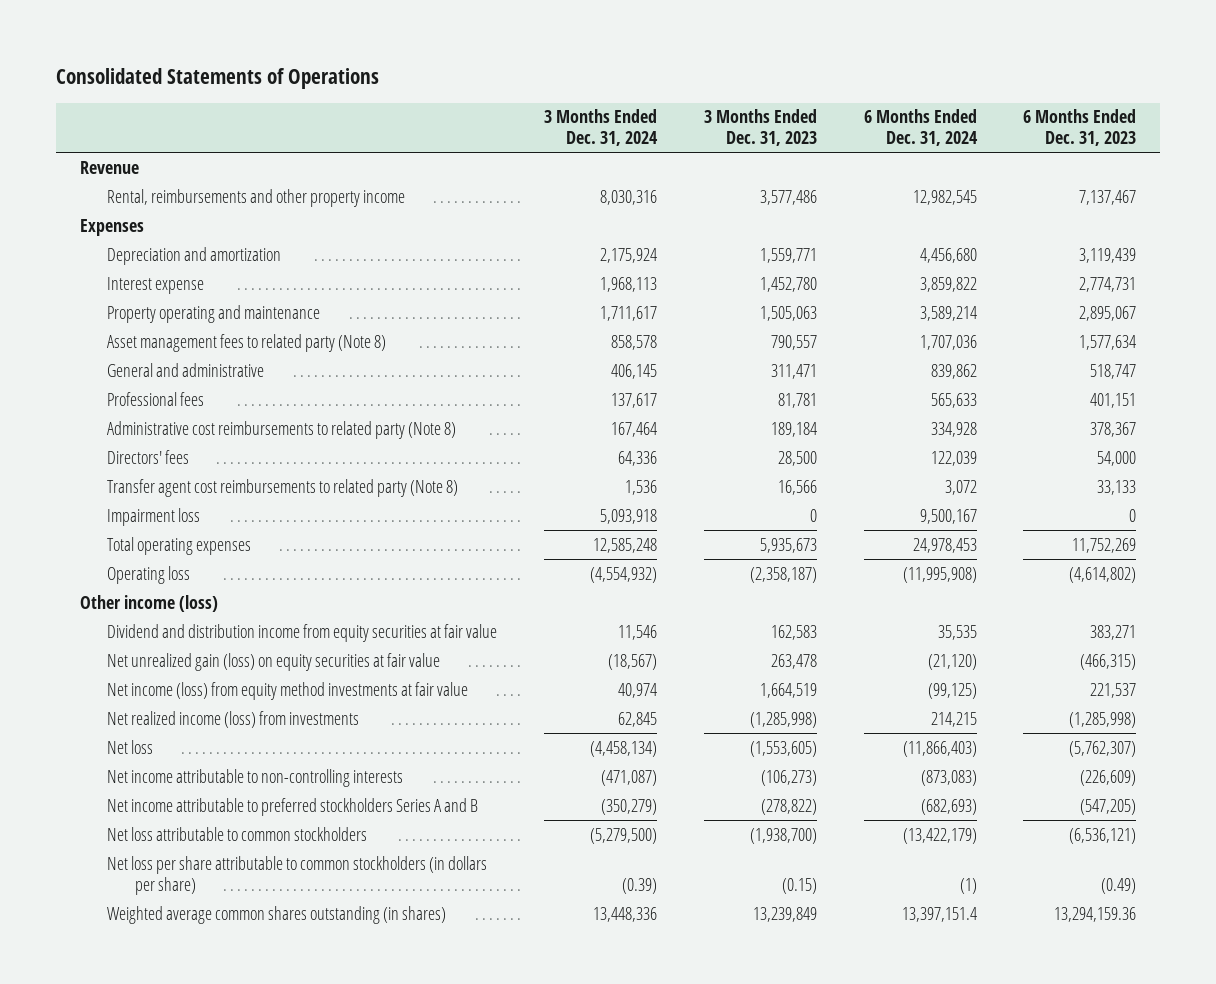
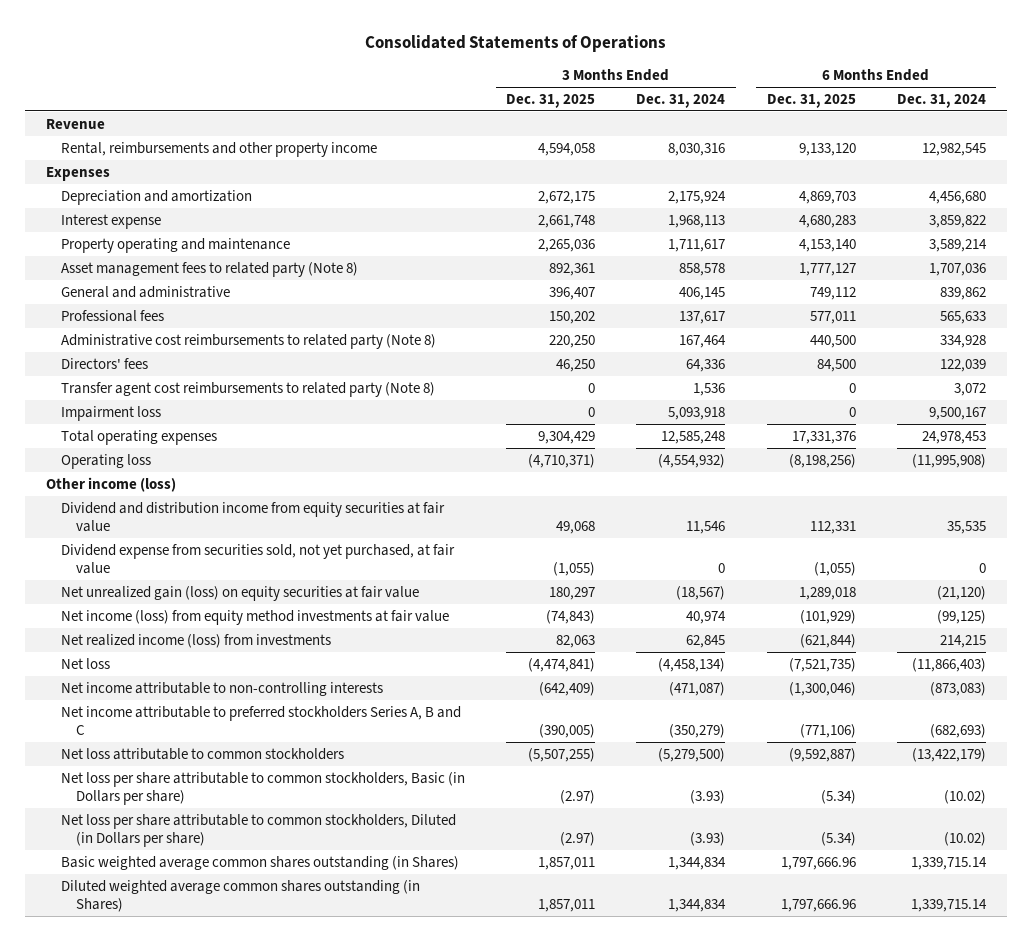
[703,109,817,147] 3 Months Ended Dec. 31, 2023 -> none
[1023,109,1137,147] 6 Months Ended Dec. 31, 2023 -> none
none -> [506,93,596,108] Dec. 31, 2025
none -> [766,93,856,108] Dec. 31, 2025
none -> [60,543,455,574] Dividend expense from securities sold, not yet purchased, at fair value
[107,797,479,816] Net income attributable to preferred stockholders Series A and B -> [60,705,461,735] Net income attributable to preferred stockholders Series A, B and C
[107,855,488,895] Net loss per share attributable to common stockholders (in dollars per share) -> [60,771,465,805] Net loss per share attributable to common stockholders, Basic (in Dollars per share)
[622,877,658,894] (0.39) -> [690,789,726,804] (3.93)
[959,877,977,894] (1) -> [944,789,987,804] (10.02)
none -> [60,813,456,847] Net loss per share attributable to common stockholders, Diluted (in Dollars per share)
[107,905,447,924] Weighted average common shares outstanding (in shares) -> [60,855,459,870] Basic weighted average common shares outstanding (in Shares)
[593,906,658,922] 13,448,336 -> [668,856,727,870] 1,344,834
[901,906,977,922] 13,397,151.4 -> [911,856,988,870] 1,339,715.14
none -> [60,879,420,912] Diluted weighted average common shares outstanding (in Shares)

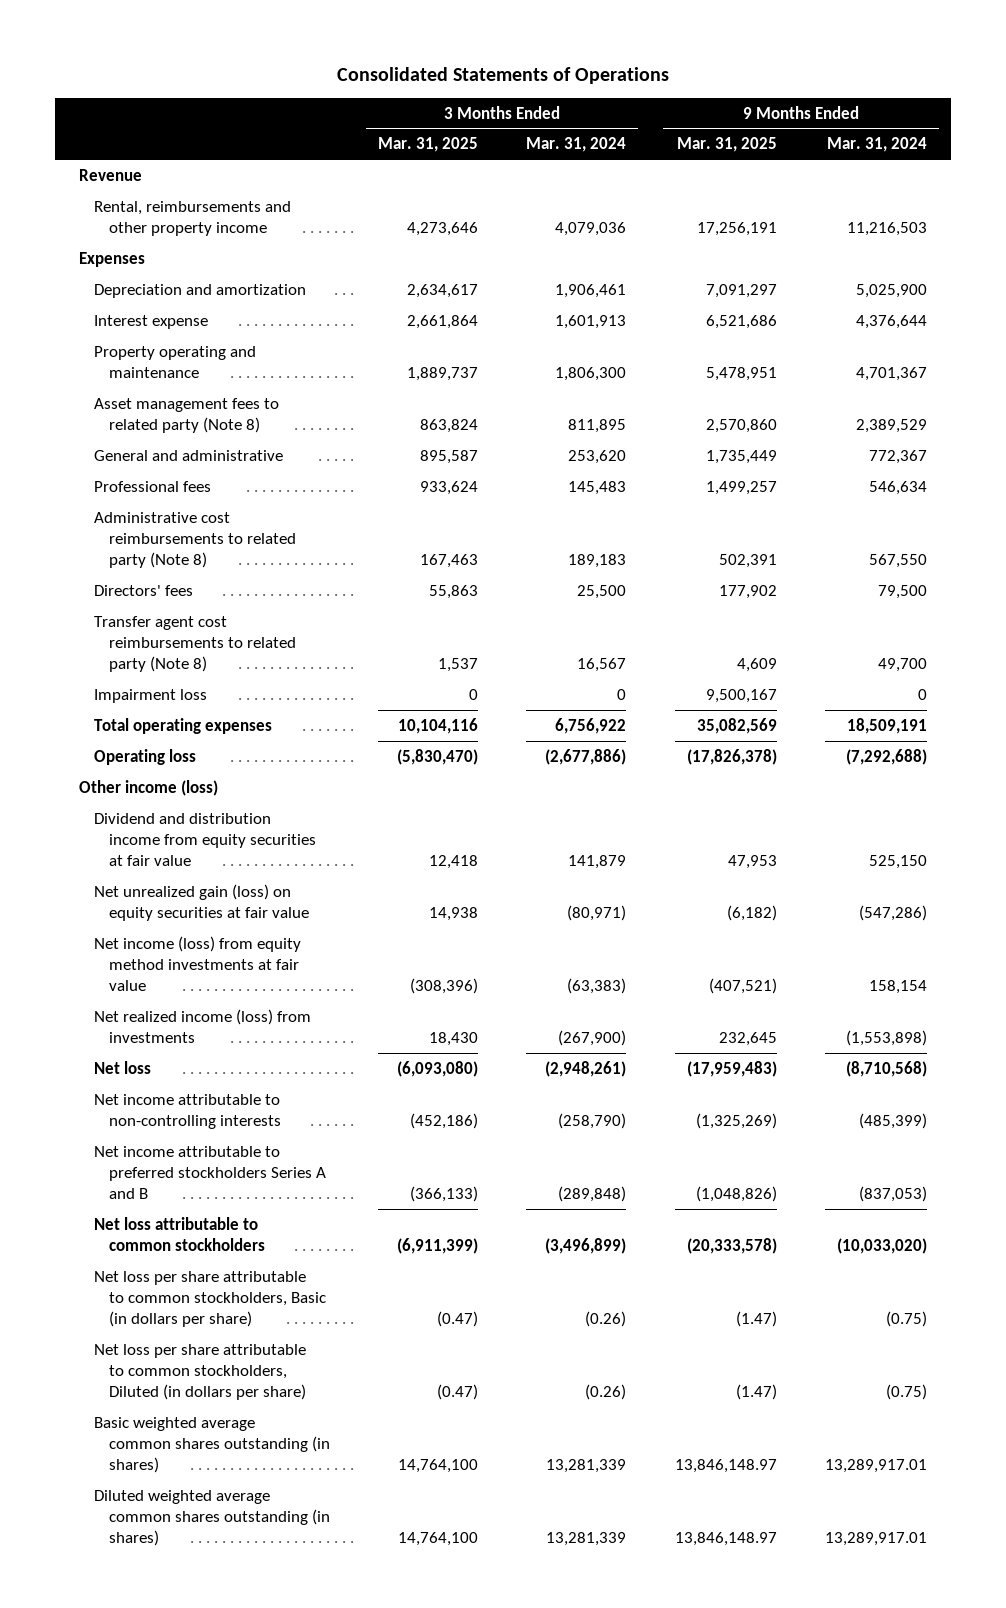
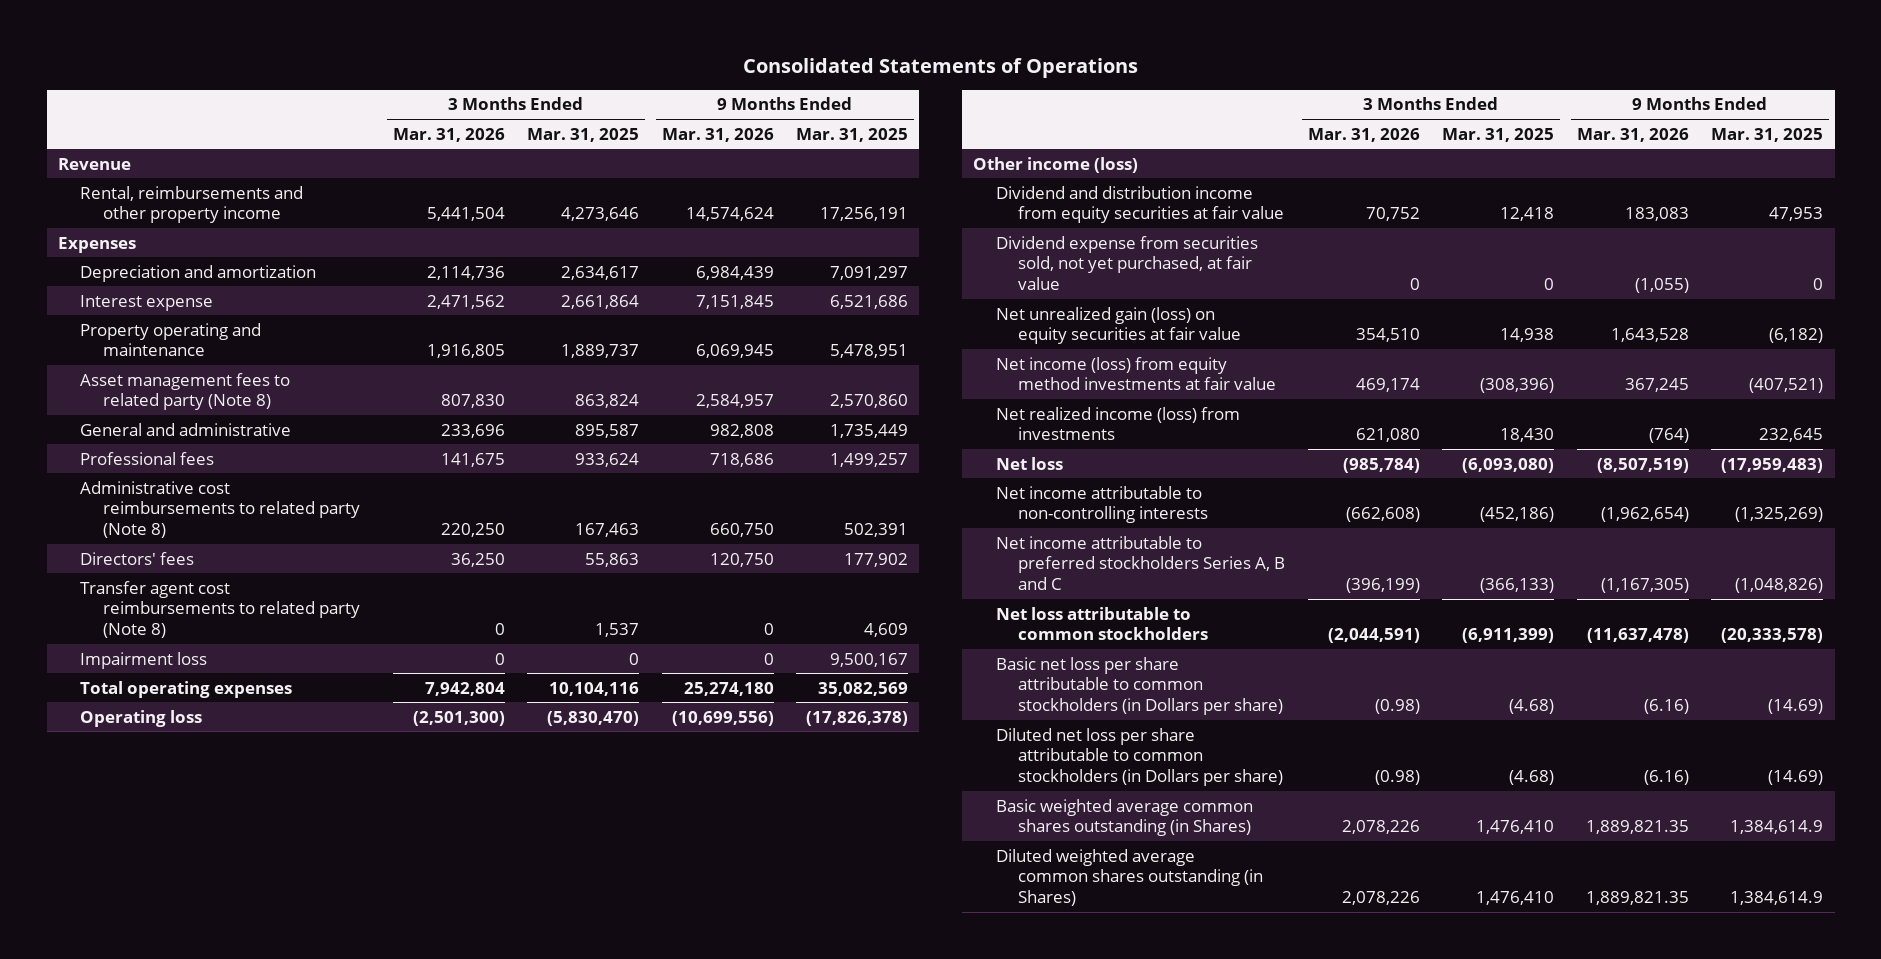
[526,137,627,153] Mar. 31, 2024 -> none
[826,137,927,153] Mar. 31, 2024 -> none
none -> [392,127,505,142] Mar. 31, 2026
none -> [661,127,774,142] Mar. 31, 2026
none -> [995,235,1258,290] Dividend expense from securities sold, not yet purchased, at fair value
[94,1145,327,1199] Net income attributable to preferred stockholders Series A and B -> [995,535,1286,590] Net income attributable to preferred stockholders Series A, B and C
[94,1270,327,1327] Net loss per share attributable to common stockholders, Basic (in dollars per share) -> [995,656,1284,715] Basic net loss per share attributable to common stockholders (in Dollars per share)
[437,1310,479,1327] (0.47) -> [1509,698,1555,714] (4.68)
[735,1310,777,1327] (1.47) -> [1768,698,1824,714] (14.69)
[94,1343,307,1400] Net loss per share attributable to common stockholders, Diluted (in dollars per share) -> [995,727,1284,786] Diluted net loss per share attributable to common stockholders (in Dollars per share)
[437,1383,479,1400] (0.47) -> [1509,769,1555,785] (4.68)
[735,1383,777,1400] (1.47) -> [1768,769,1824,785] (14.69)
[94,1416,331,1473] Basic weighted average common shares outstanding (in shares) -> [995,798,1253,837] Basic weighted average common shares outstanding (in Shares)
[398,1458,479,1473] 14,764,100 -> [1476,820,1555,835] 1,476,410
[674,1458,777,1473] 13,846,148.97 -> [1730,820,1824,835] 1,384,614.9
[94,1489,331,1546] Diluted weighted average common shares outstanding (in shares) -> [995,848,1264,906] Diluted weighted average common shares outstanding (in Shares)
[398,1531,479,1546] 14,764,100 -> [1476,890,1555,905] 1,476,410
[674,1531,777,1546] 13,846,148.97 -> [1730,890,1824,905] 1,384,614.9

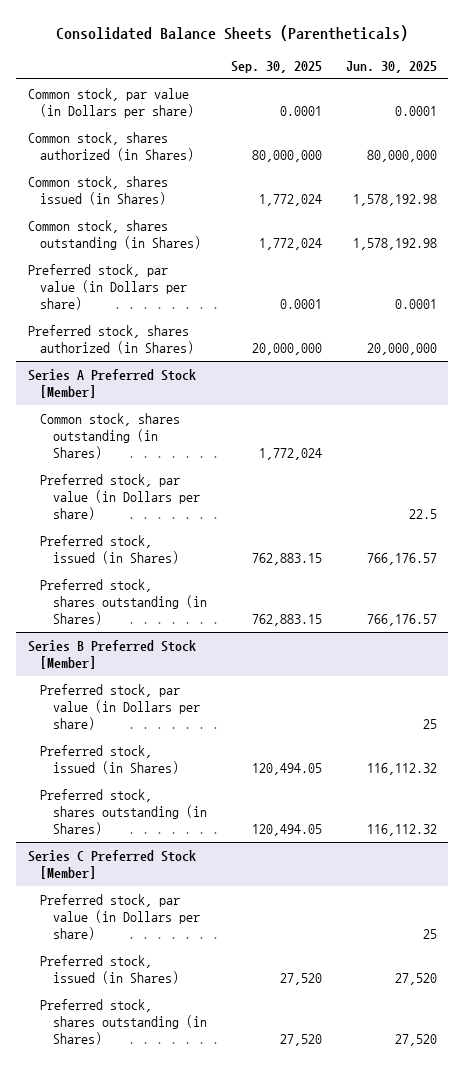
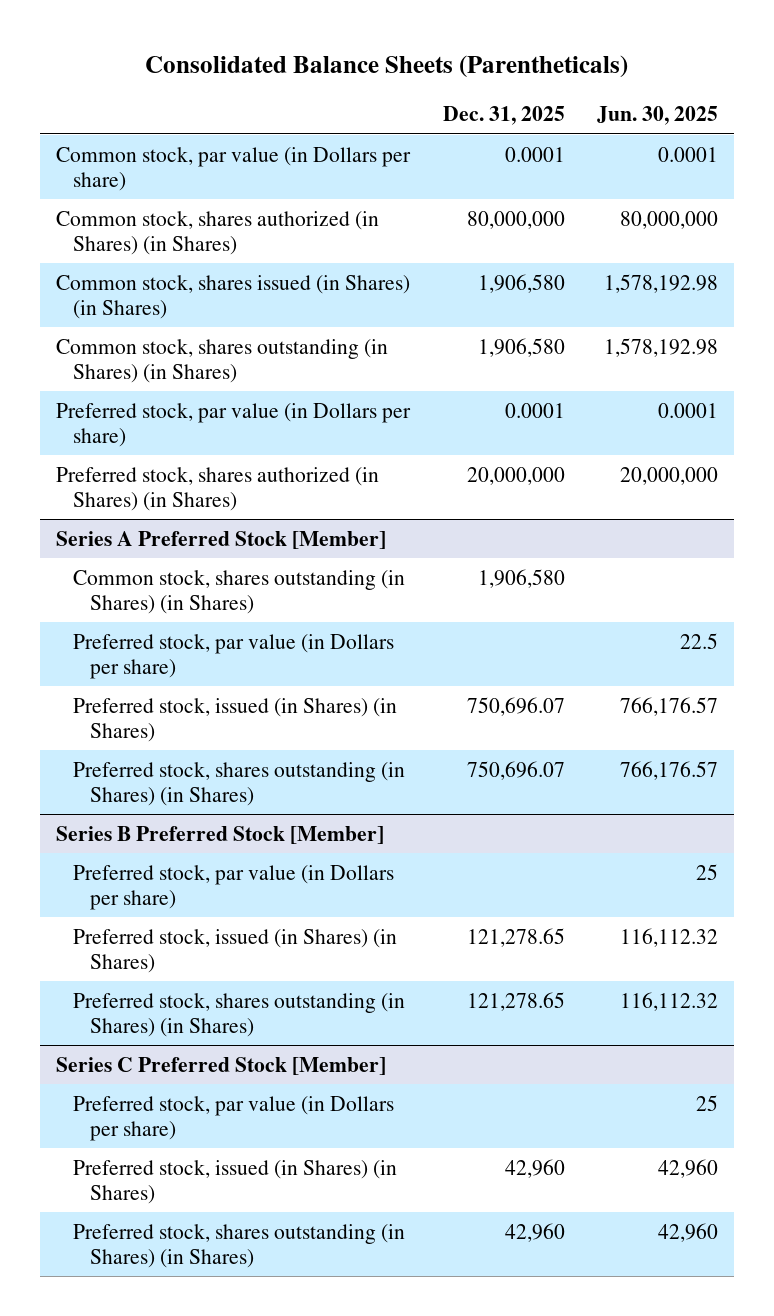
[230,60,322,73] Sep. 30, 2025 -> none
none -> [442,106,565,126] Dec. 31, 2025
[27,131,195,162] Common stock, shares authorized (in Shares) -> [55,210,379,255] Common stock, shares authorized (in Shares) (in Shares)
[27,175,168,206] Common stock, shares issued (in Shares) -> [55,274,410,319] Common stock, shares issued (in Shares) (in Shares)
[27,219,202,251] Common stock, shares outstanding (in Shares) -> [55,338,388,383] Common stock, shares outstanding (in Shares) (in Shares)
[27,324,195,355] Preferred stock, shares authorized (in Shares) -> [55,466,379,511] Preferred stock, shares authorized (in Shares) (in Shares)
[40,412,181,460] Common stock, shares outstanding (in Shares) -> [72,569,405,614] Common stock, shares outstanding (in Shares) (in Shares)
[40,534,180,565] Preferred stock, issued (in Shares) -> [72,697,397,742] Preferred stock, issued (in Shares) (in Shares)
[40,578,208,626] Preferred stock, shares outstanding (in Shares) -> [72,761,405,806] Preferred stock, shares outstanding (in Shares) (in Shares)
[40,744,180,775] Preferred stock, issued (in Shares) -> [72,928,397,973] Preferred stock, issued (in Shares) (in Shares)
[40,788,208,836] Preferred stock, shares outstanding (in Shares) -> [72,992,405,1037] Preferred stock, shares outstanding (in Shares) (in Shares)
[40,954,180,985] Preferred stock, issued (in Shares) -> [72,1159,397,1204] Preferred stock, issued (in Shares) (in Shares)
[394,973,437,986] 27,520 -> [658,1158,719,1178] 42,960
[40,998,208,1046] Preferred stock, shares outstanding (in Shares) -> [72,1223,405,1268] Preferred stock, shares outstanding (in Shares) (in Shares)
[394,1034,437,1047] 27,520 -> [658,1222,719,1242] 42,960

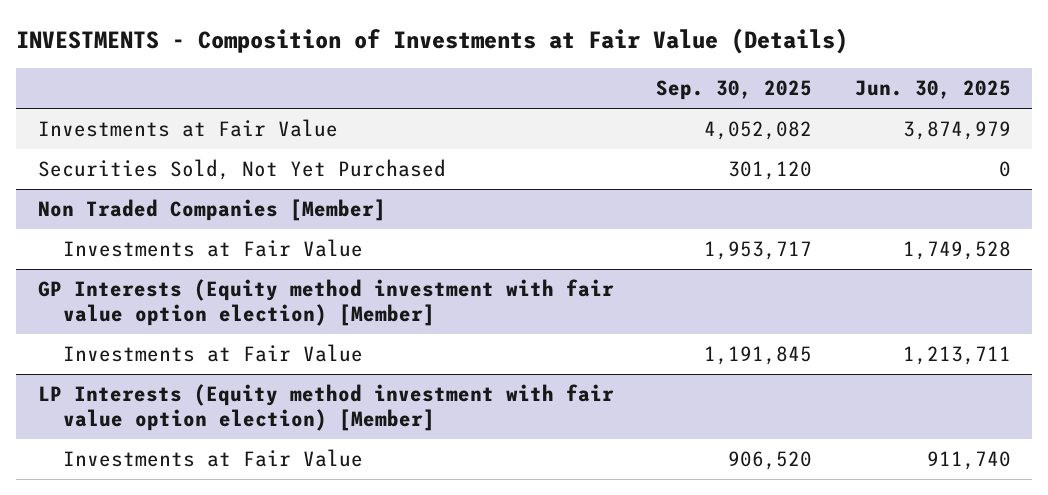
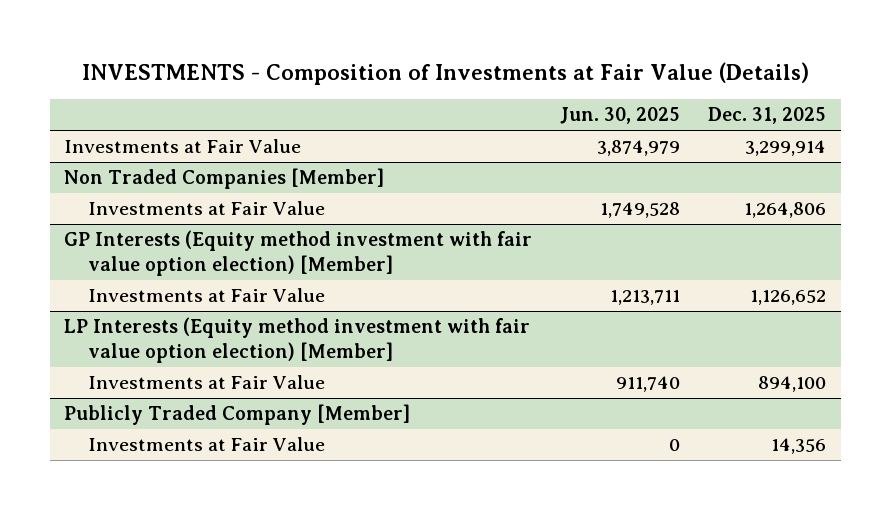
[656,80,813,101] Sep. 30, 2025 -> none
none -> [708,107,827,125] Dec. 31, 2025
[37,159,446,181] Securities Sold, Not Yet Purchased -> none
none -> [63,404,410,426] Publicly Traded Company [Member]
none -> [88,437,326,452] Investments at Fair Value

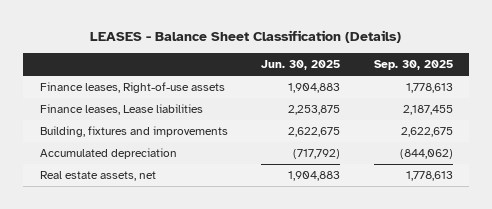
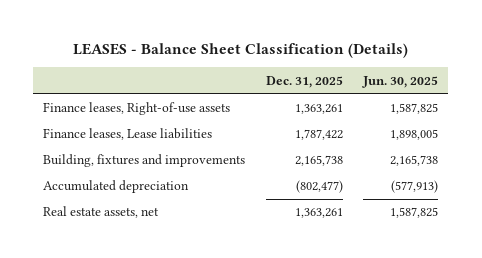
[373,60,453,71] Sep. 30, 2025 -> none
none -> [265,75,343,88] Dec. 31, 2025
[288,83,341,94] 1,904,883 -> [390,103,439,115] 1,587,825
[288,105,341,116] 2,253,875 -> [390,129,439,141] 1,898,005
[288,127,341,138] 2,622,675 -> [390,155,439,167] 2,165,738
[293,149,341,160] (717,792) -> [391,180,439,194] (577,913)
[288,171,341,182] 1,904,883 -> [390,207,439,219] 1,587,825

